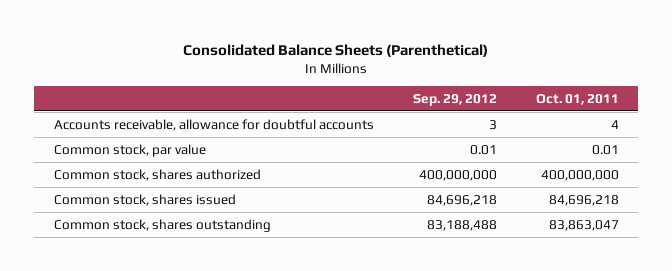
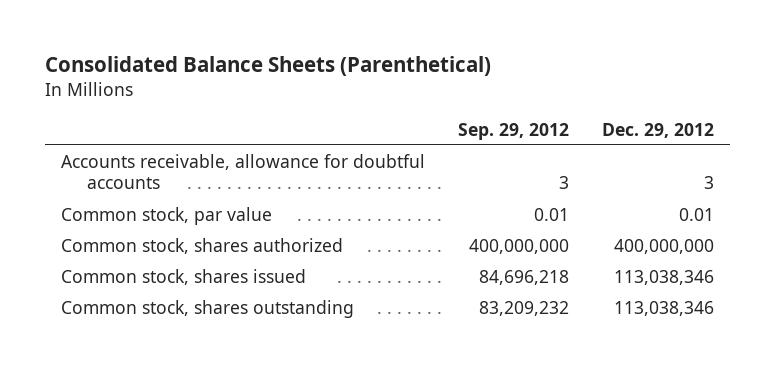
[535,93,619,105] Oct. 01, 2011 -> none
none -> [601,122,714,138] Dec. 29, 2012
[426,219,497,231] 83,188,488 -> [478,301,569,317] 83,209,232

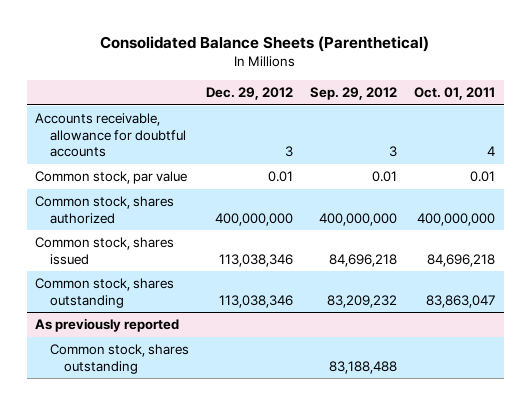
none -> [414,87,496,101] Oct. 01, 2011
none -> [35,318,180,333] As previously reported
none -> [49,344,189,374] Common stock, shares outstanding

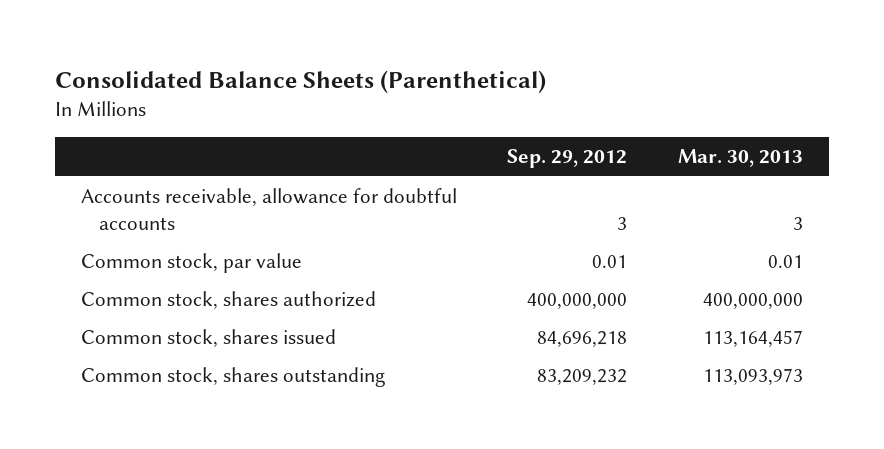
[205,87,293,101] Dec. 29, 2012 -> none
[414,87,496,101] Oct. 01, 2011 -> none
none -> [678,149,804,168] Mar. 30, 2013
[35,318,180,333] As previously reported -> none
[49,344,189,374] Common stock, shares outstanding -> none

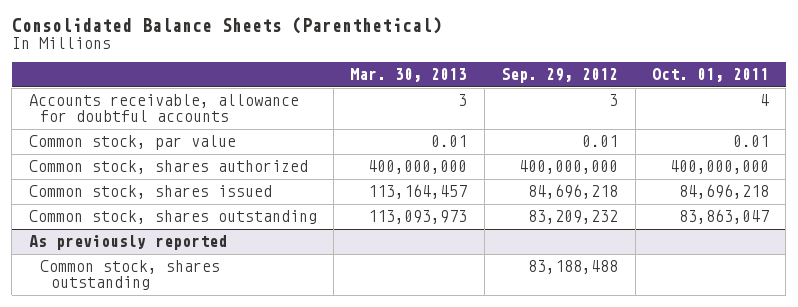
none -> [651,68,769,83] Oct. 01, 2011
none -> [28,235,227,251] As previously reported
none -> [39,260,220,290] Common stock, shares outstanding

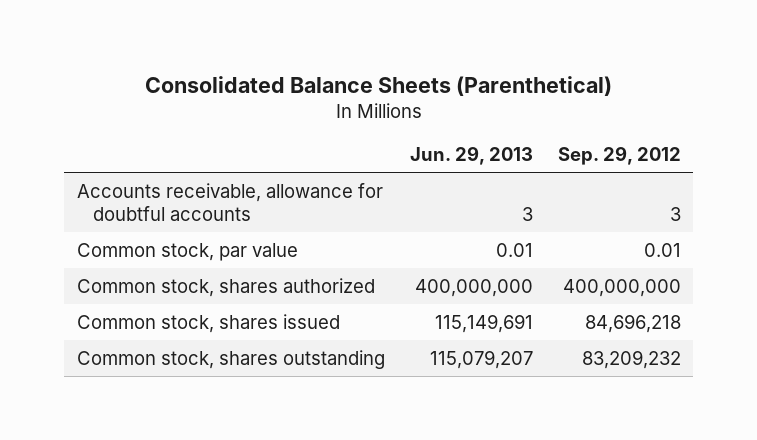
[350,68,468,83] Mar. 30, 2013 -> none
[651,68,769,83] Oct. 01, 2011 -> none
none -> [409,146,533,166] Jun. 29, 2013
[28,235,227,251] As previously reported -> none
[39,260,220,290] Common stock, shares outstanding -> none

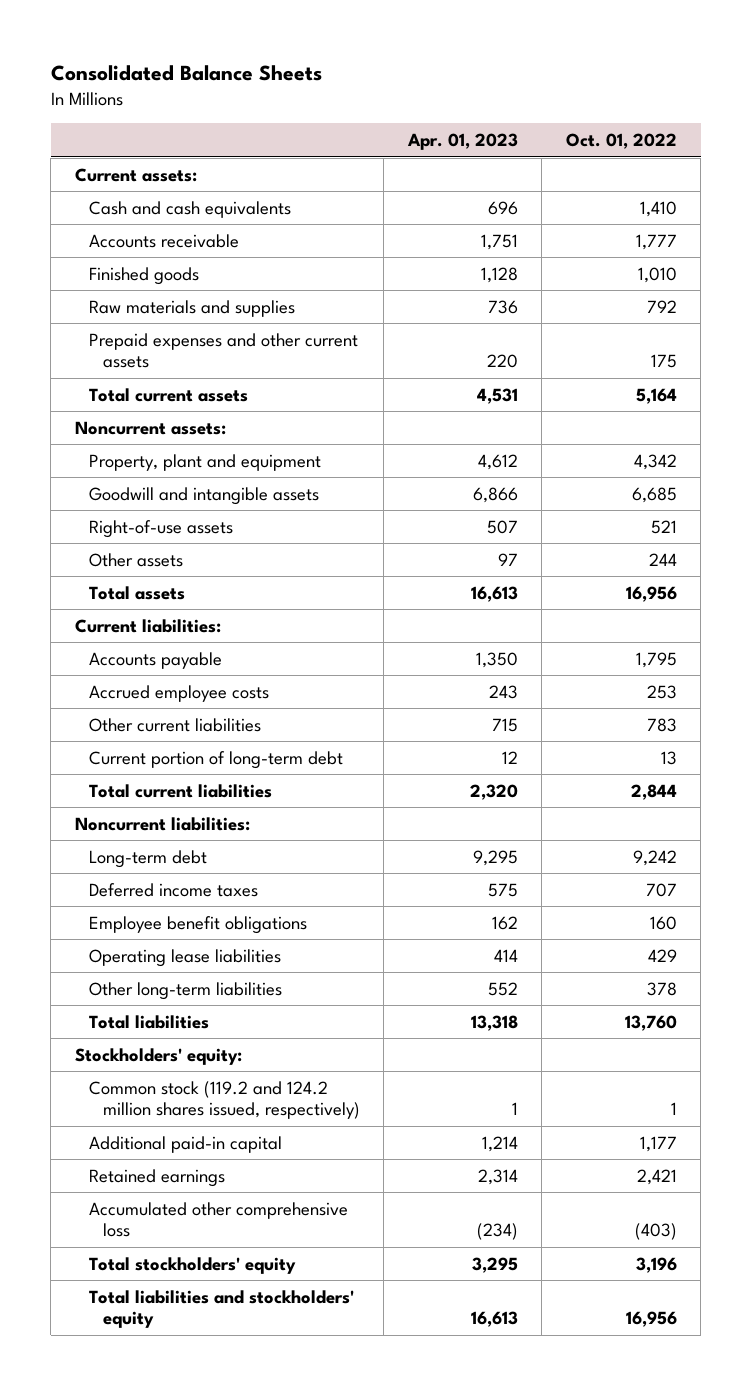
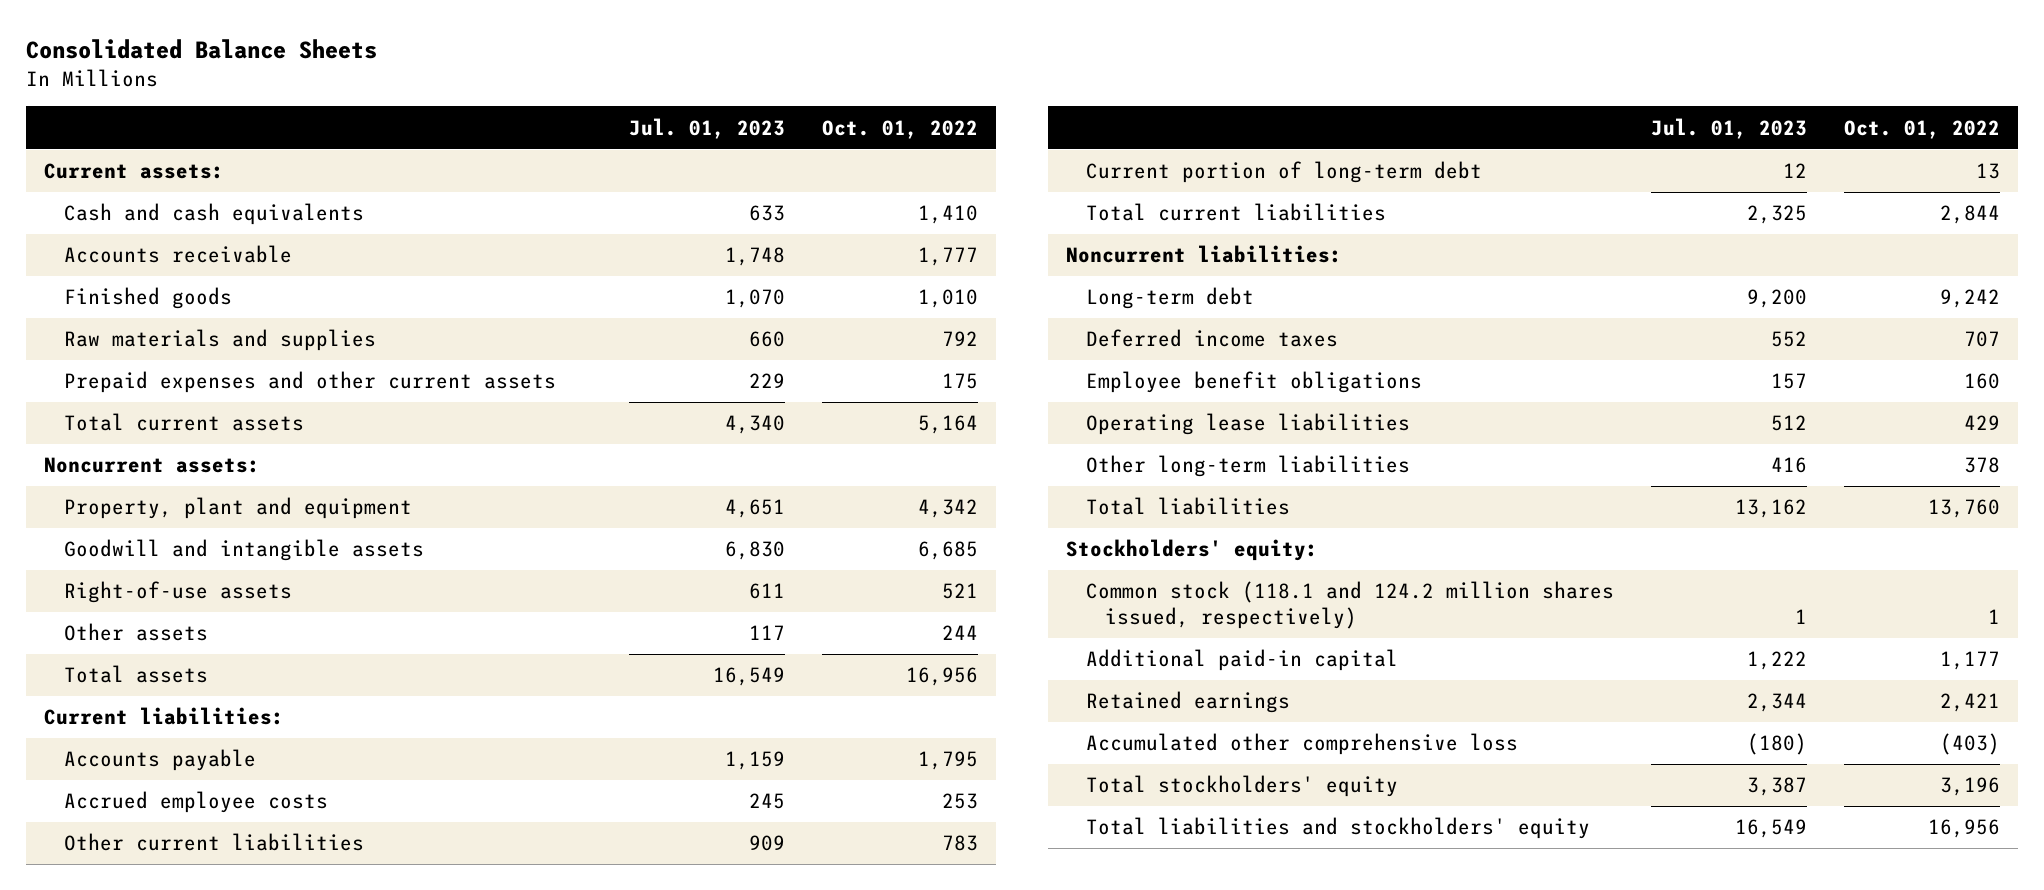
[406,132,518,150] Apr. 01, 2023 -> none
none -> [628,117,785,139] Jul. 01, 2023
[88,1080,360,1120] Common stock (119.2 and 124.2 million shares issued, respectively) -> [1085,581,1614,630] Common stock (118.1 and 124.2 million shares issued, respectively)

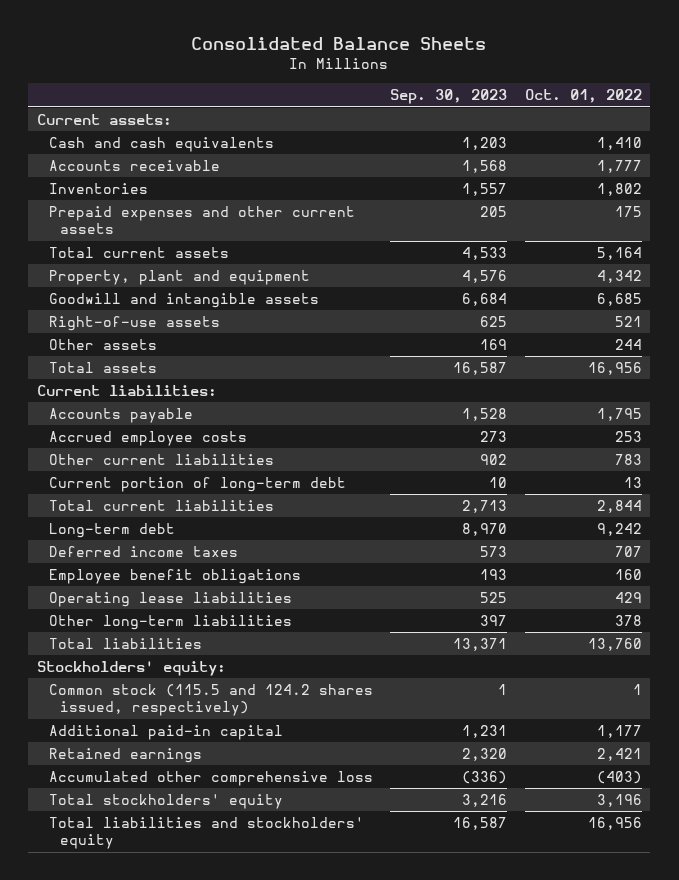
[628,117,785,139] Jul. 01, 2023 -> none
none -> [390,89,508,105] Sep. 30, 2023
[63,287,232,310] Finished goods -> none
[63,329,376,352] Raw materials and supplies -> none
none -> [48,183,148,195] Inventories
[44,457,261,474] Noncurrent assets: -> none
[1066,245,1343,264] Noncurrent liabilities: -> none
[1085,581,1614,630] Common stock (118.1 and 124.2 million shares issued, respectively) -> [48,684,373,717] Common stock (115.5 and 124.2 shares issued, respectively)

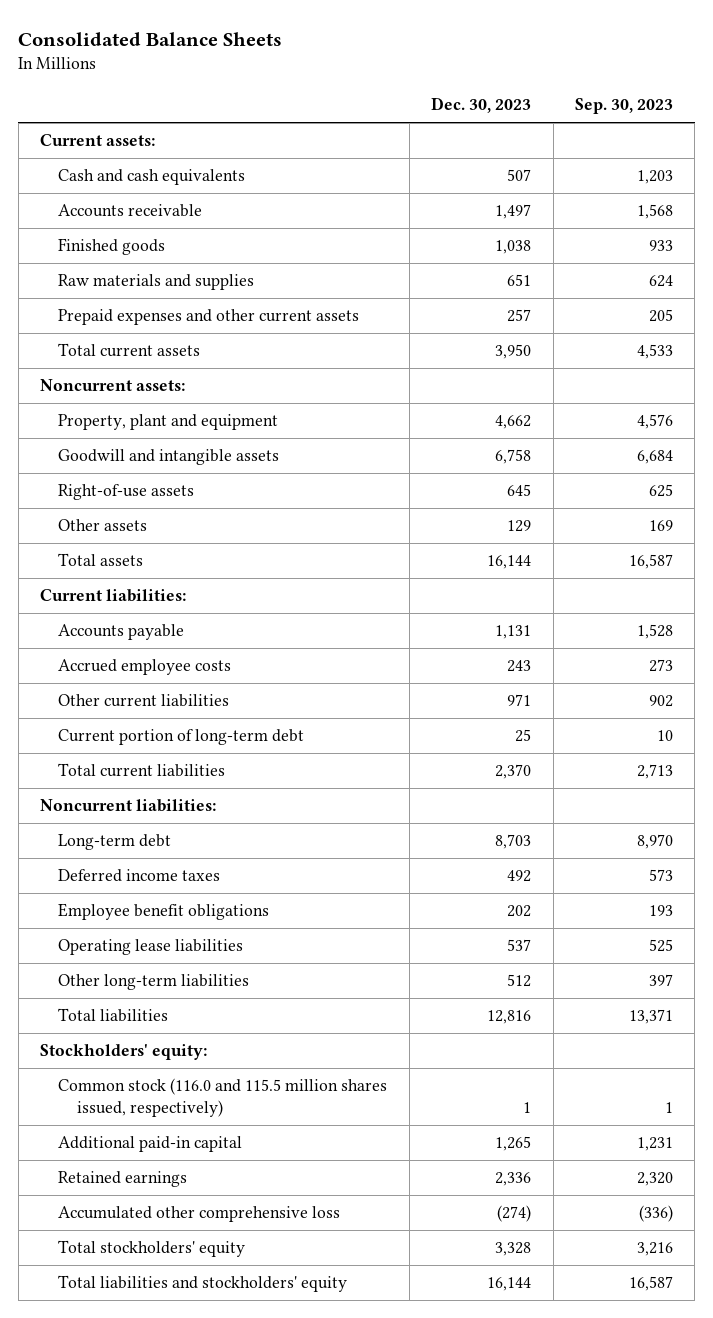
[524,89,642,104] Oct. 01, 2022 -> none
none -> [431,97,532,114] Dec. 30, 2023
[48,183,148,195] Inventories -> none
none -> [58,238,166,256] Finished goods
none -> [58,274,255,291] Raw materials and supplies
none -> [40,379,186,392] Noncurrent assets:
none -> [40,799,217,813] Noncurrent liabilities:
[48,684,373,717] Common stock (115.5 and 124.2 shares issued, respectively) -> [58,1078,388,1118] Common stock (116.0 and 115.5 million shares issued, respectively)

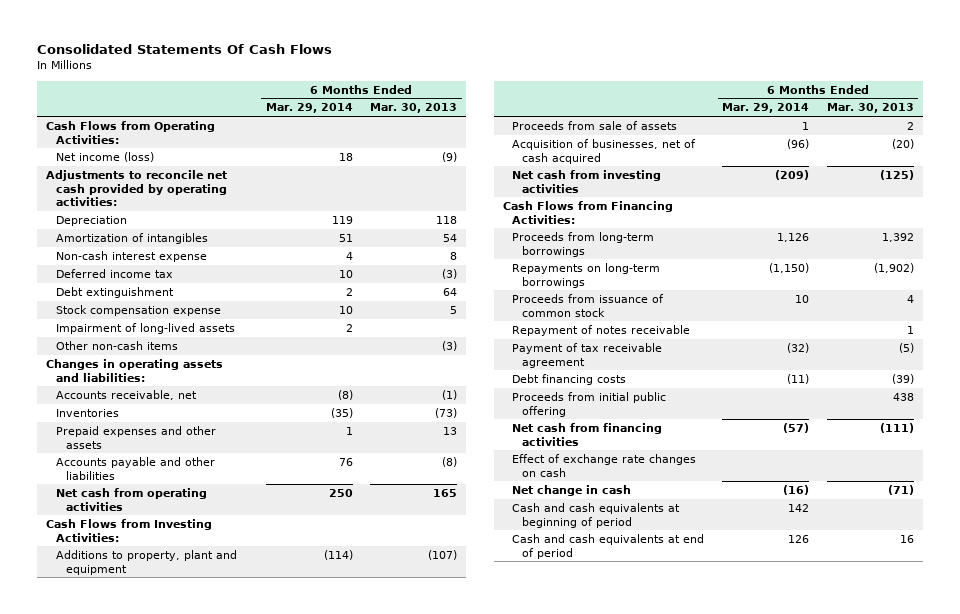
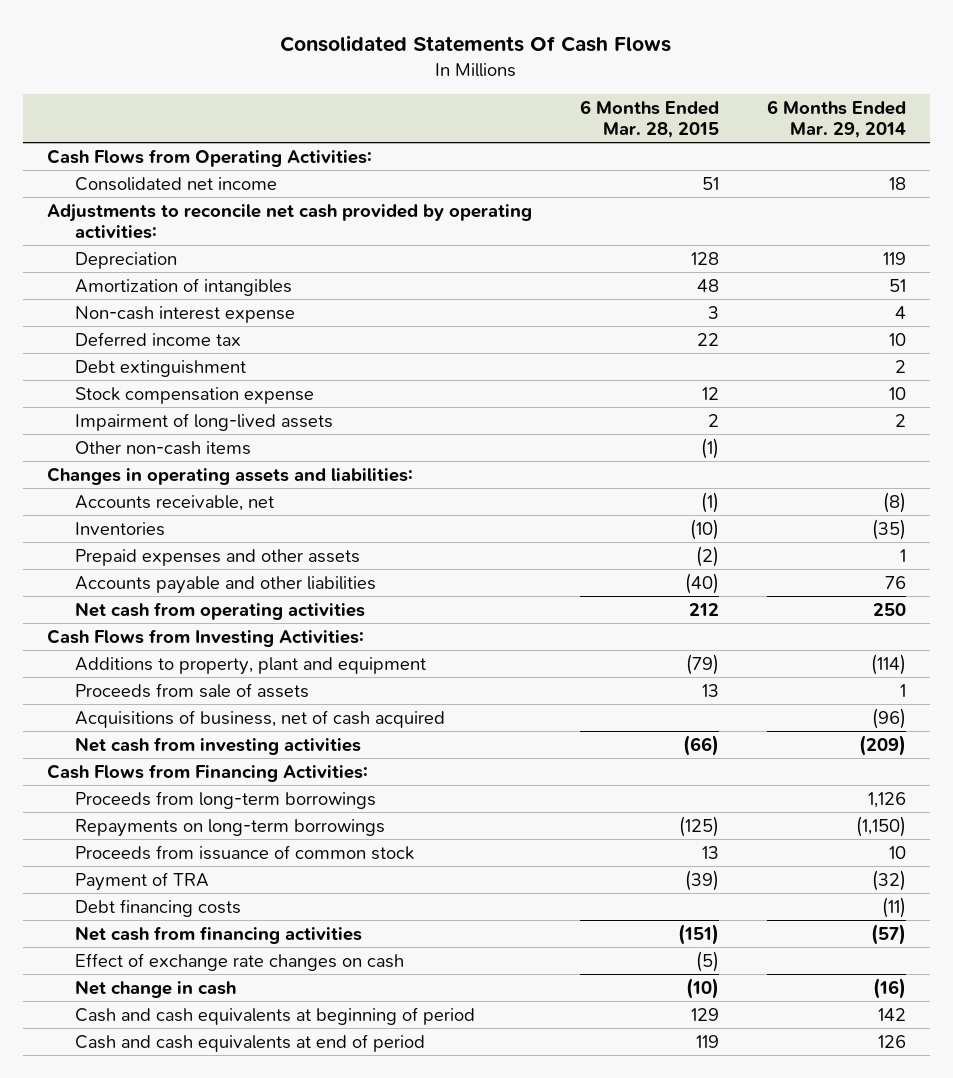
[370,103,458,114] Mar. 30, 2013 -> none
none -> [579,99,719,139] 6 Months Ended Mar. 28, 2015
[55,152,154,163] Net income (loss) -> [74,176,277,191] Consolidated net income
[512,139,697,164] Acquisition of businesses, net of cash acquired -> [74,709,445,728] Acquisitions of business, net of cash acquired
[512,325,691,337] Repayment of notes receivable -> none
[512,343,663,368] Payment of tax receivable agreement -> none
none -> [74,871,209,891] Payment of TRA
[512,392,667,417] Proceeds from initial public offering -> none

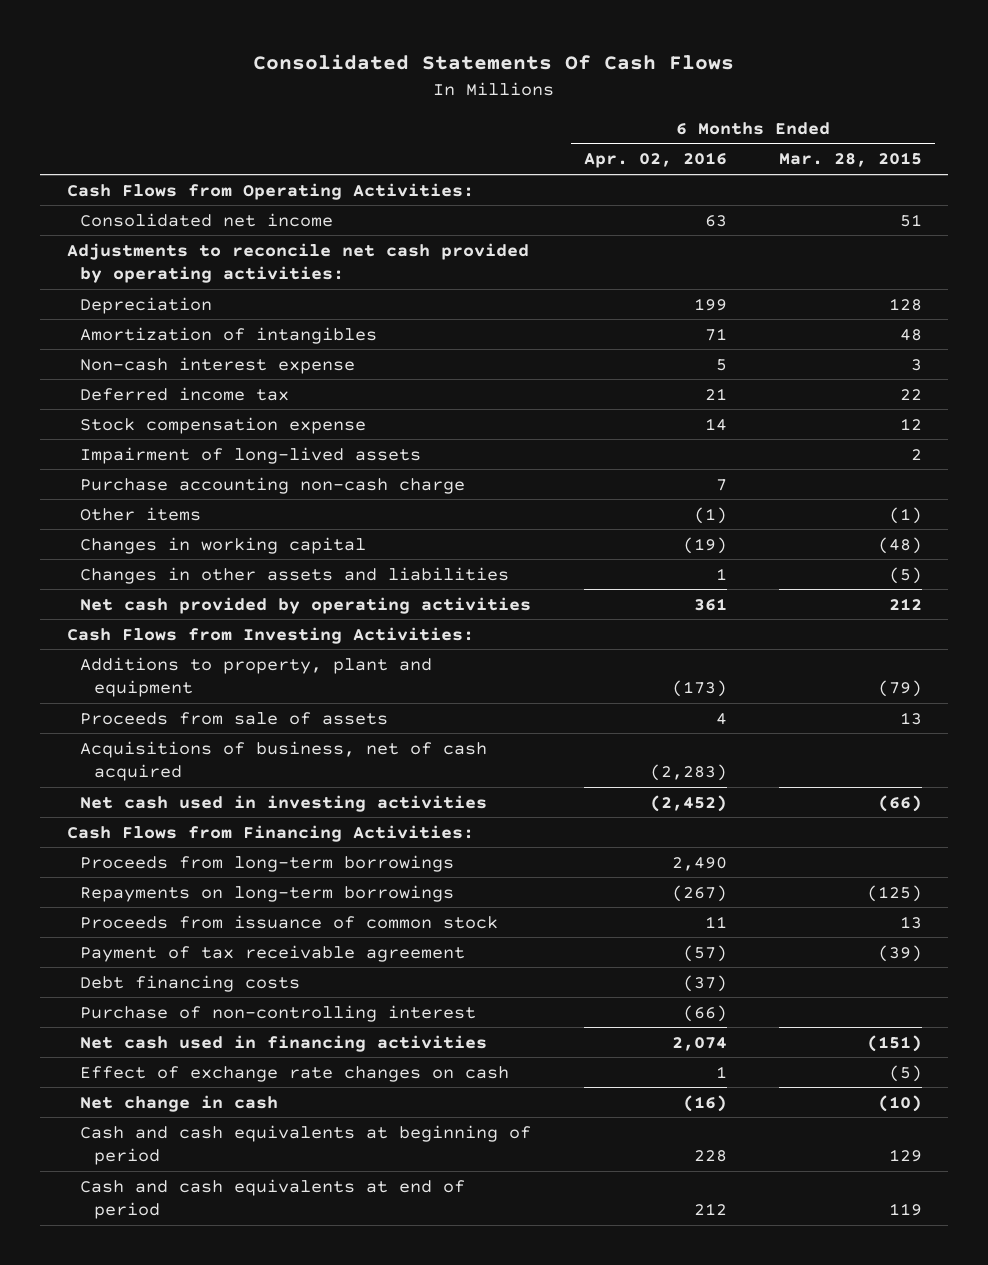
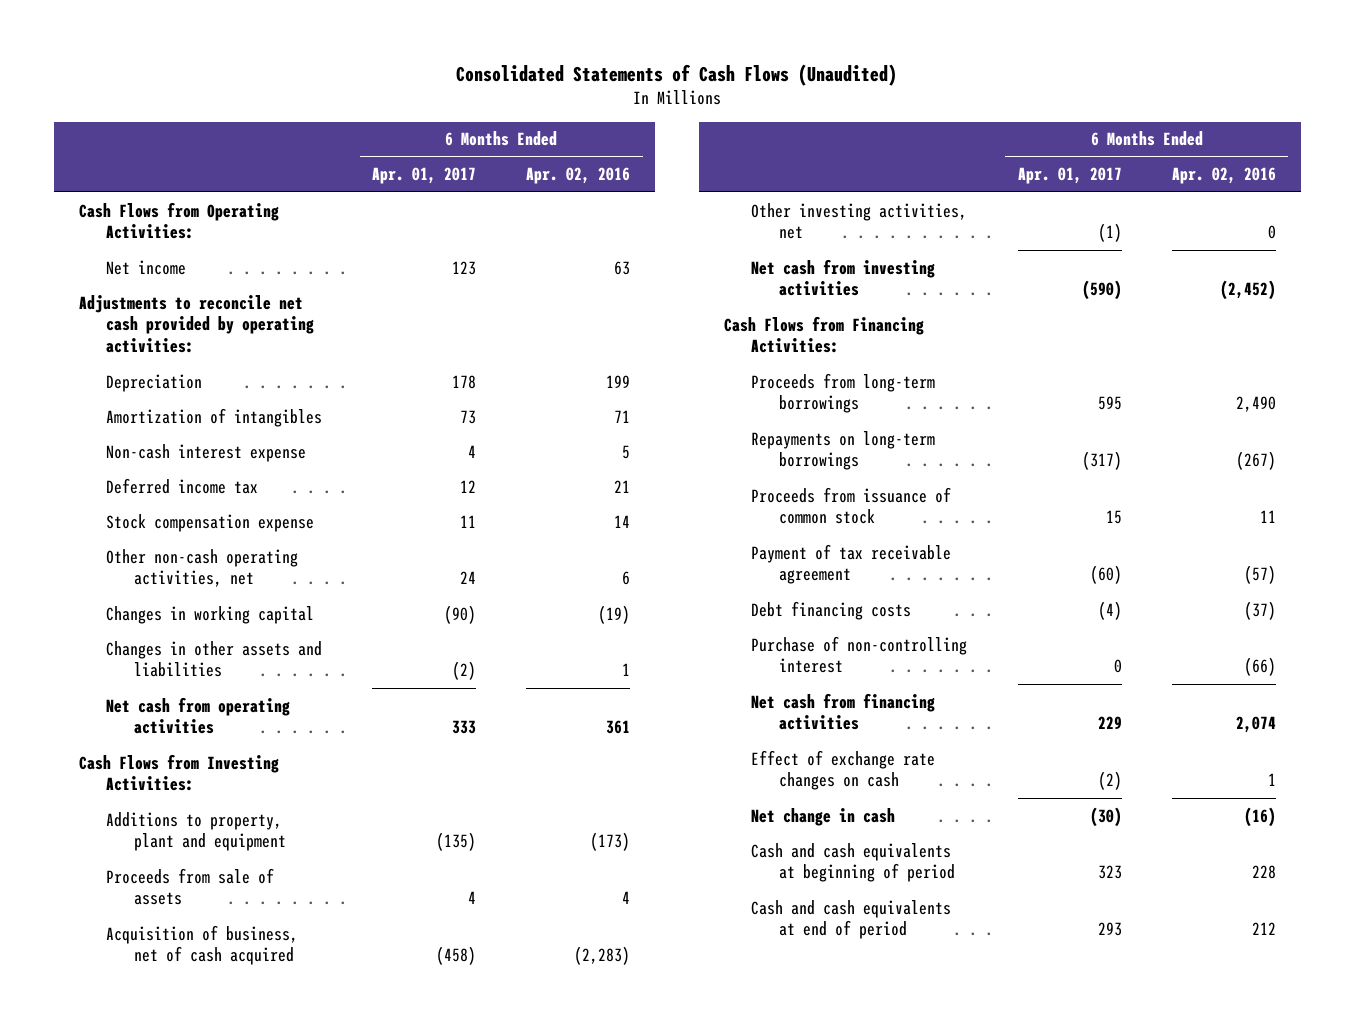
[253,54,735,71] Consolidated Statements Of Cash Flows -> [456,63,898,86] Consolidated Statements of Cash Flows (Unaudited)
[778,152,922,168] Mar. 28, 2015 -> none
none -> [372,167,477,185] Apr. 01, 2017
[80,212,334,227] Consolidated net income -> [106,259,187,275] Net income
[80,446,422,464] Impairment of long-lived assets -> none
[80,476,466,494] Purchase accounting non-cash charge -> none
[80,506,202,521] Other items -> none
none -> [106,548,299,588] Other non-cash operating activities, net
[80,596,532,614] Net cash provided by operating activities -> [106,696,291,735] Net cash from operating activities
[80,740,488,782] Acquisitions of business, net of cash acquired -> [106,924,299,966] Acquisition of business, net of cash acquired
none -> [751,202,968,240] Other investing activities, net
[80,794,488,812] Net cash used in investing activities -> [751,258,936,297] Net cash from investing activities
[80,1034,488,1052] Net cash used in financing activities -> [751,692,936,731] Net cash from financing activities

